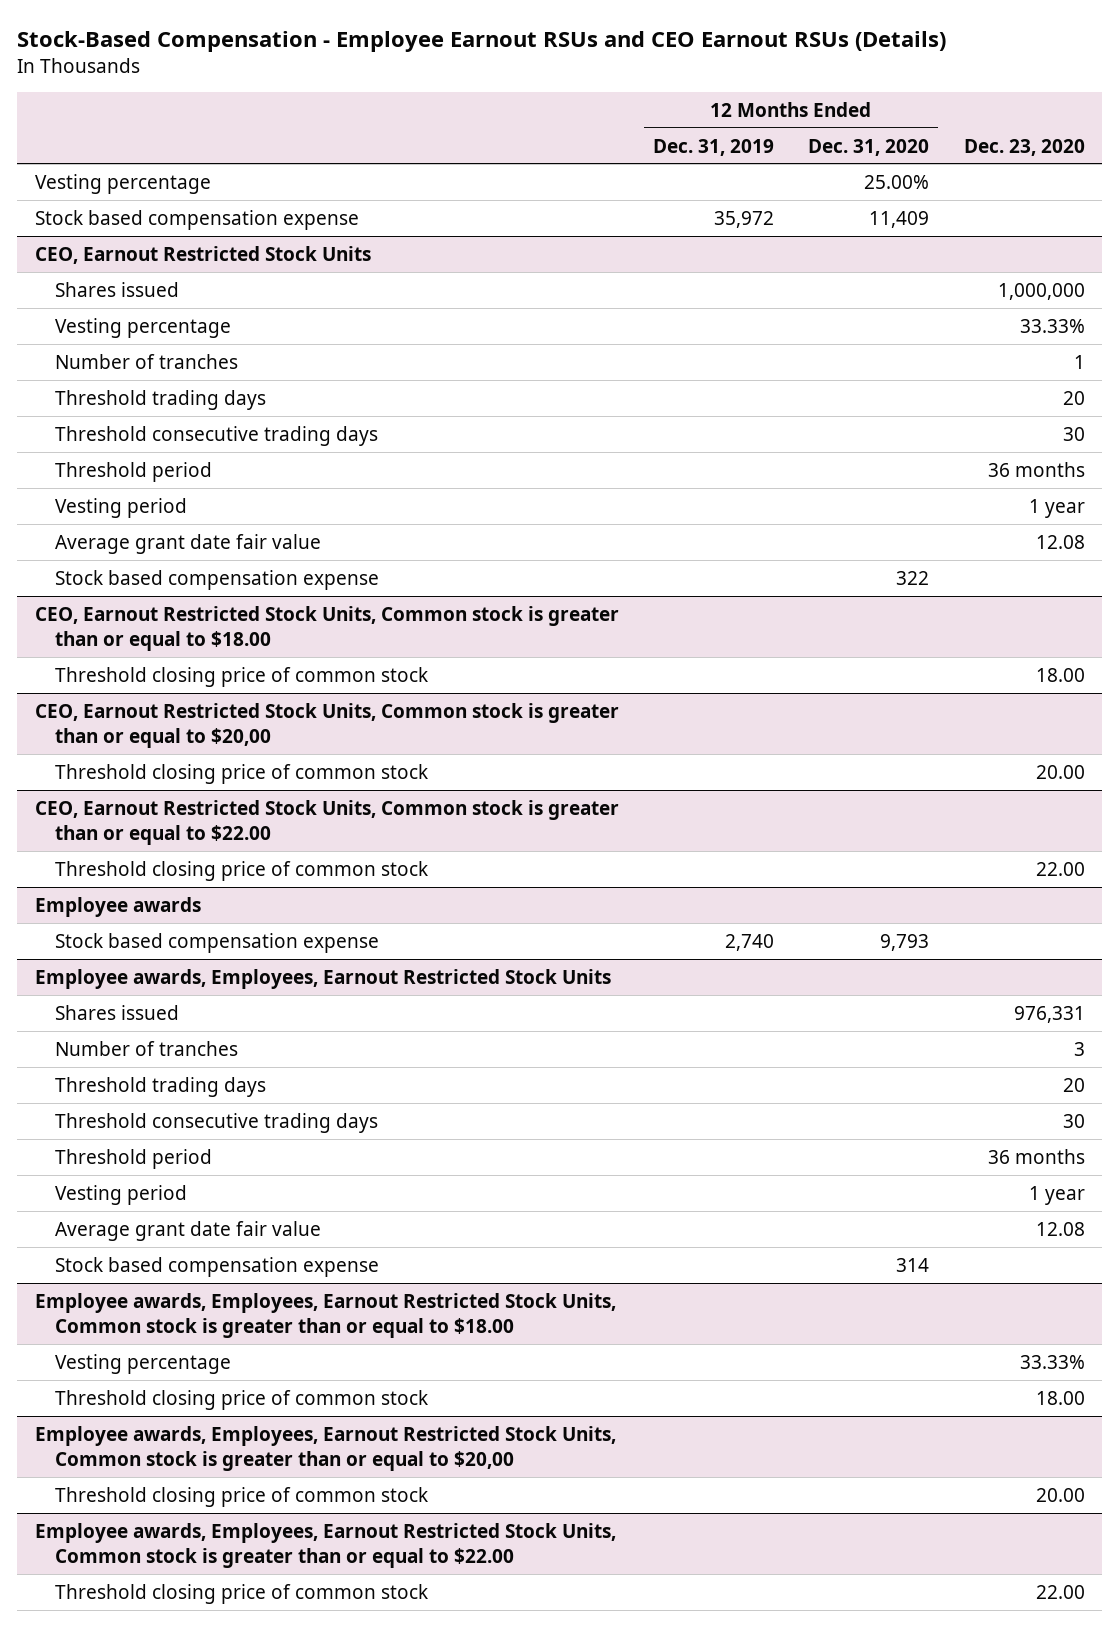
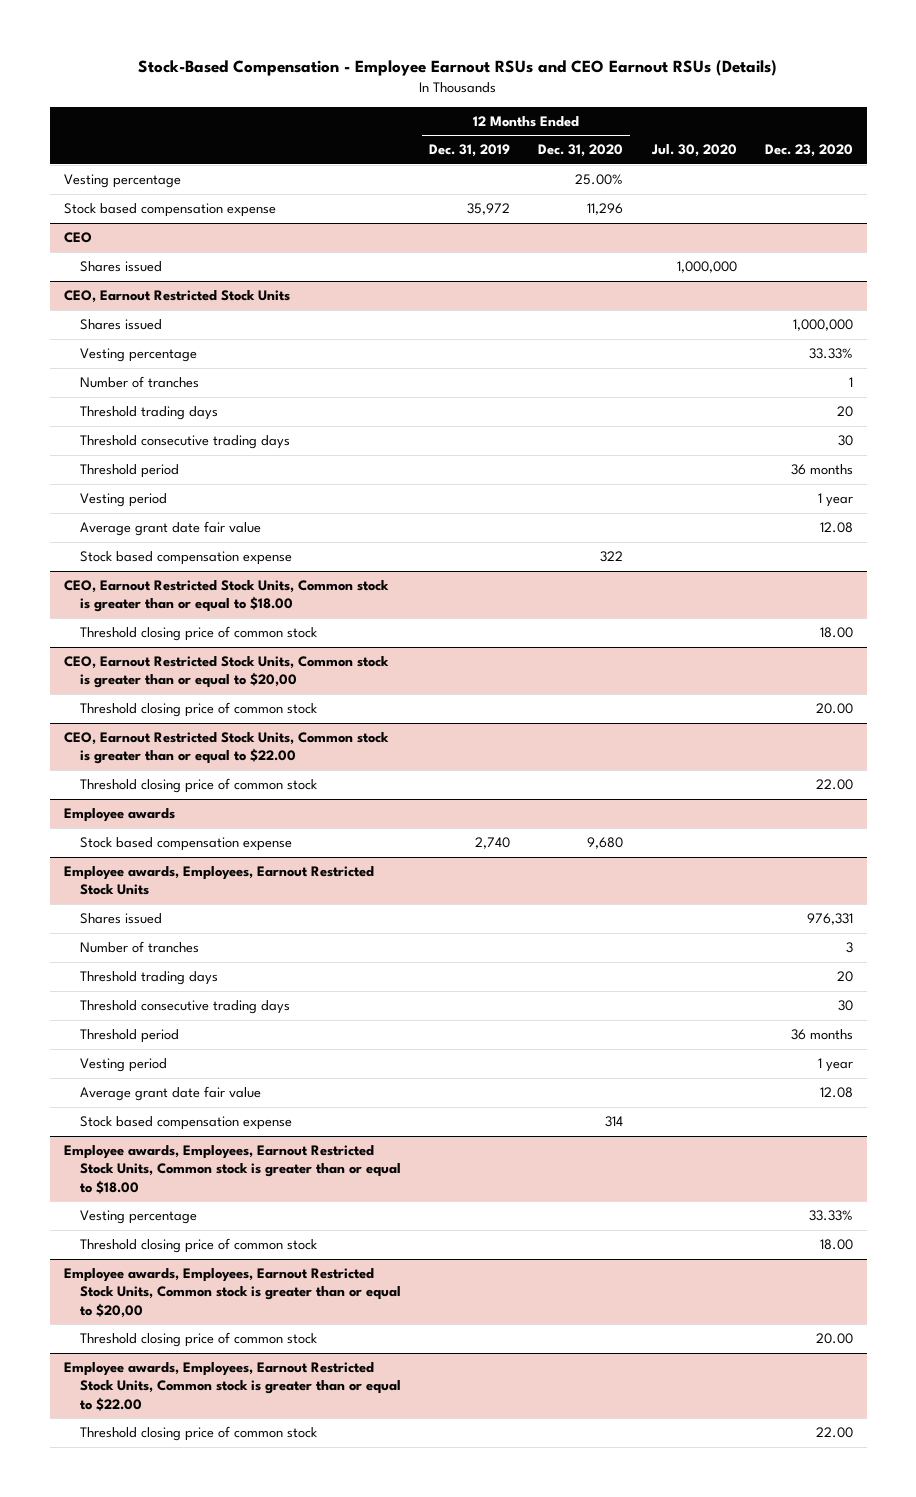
none -> [650,144,737,158] Jul. 30, 2020
[869,210,930,228] 11,409 -> [587,203,624,216] 11,296
none -> [63,232,92,244] CEO
none -> [80,261,163,273] Shares issued
[880,933,930,951] 9,793 -> [587,837,624,850] 9,680

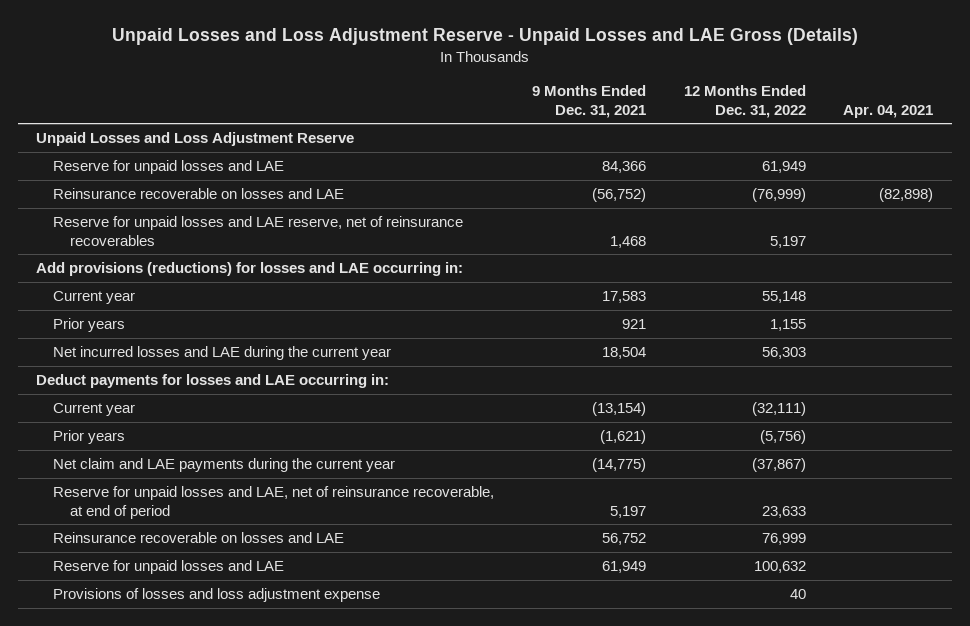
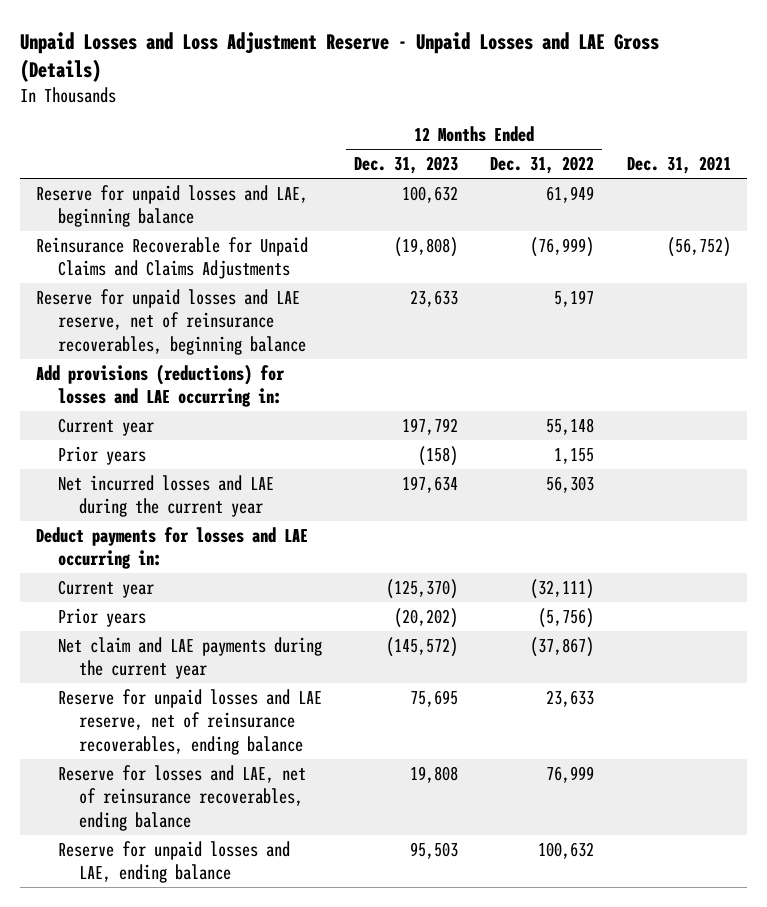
[532,85,647,118] 9 Months Ended Dec. 31, 2021 -> none
[843,104,934,118] Apr. 04, 2021 -> none
none -> [353,156,458,175] Dec. 31, 2023
none -> [626,156,731,175] Dec. 31, 2021
[36,132,355,147] Unpaid Losses and Loss Adjustment Reserve -> none
[53,160,285,175] Reserve for unpaid losses and LAE -> [36,184,309,228] Reserve for unpaid losses and LAE, beginning balance
[53,188,345,200] Reinsurance recoverable on losses and LAE -> [36,236,309,280] Reinsurance Recoverable for Unpaid Claims and Claims Adjustments
[53,216,464,246] Reserve for unpaid losses and LAE reserve, net of reinsurance recoverables -> [36,288,306,356] Reserve for unpaid losses and LAE reserve, net of reinsurance recoverables, beginning balance
[53,588,381,603] Provisions of losses and loss adjustment expense -> none
[53,486,495,519] Reserve for unpaid losses and LAE, net of reinsurance recoverable, at end of period -> [57,688,322,756] Reserve for unpaid losses and LAE reserve, net of reinsurance recoverables, ending balance
[53,532,345,544] Reinsurance recoverable on losses and LAE -> [57,764,306,832] Reserve for losses and LAE, net of reinsurance recoverables, ending balance
[53,560,285,575] Reserve for unpaid losses and LAE -> [57,840,290,884] Reserve for unpaid losses and LAE, ending balance

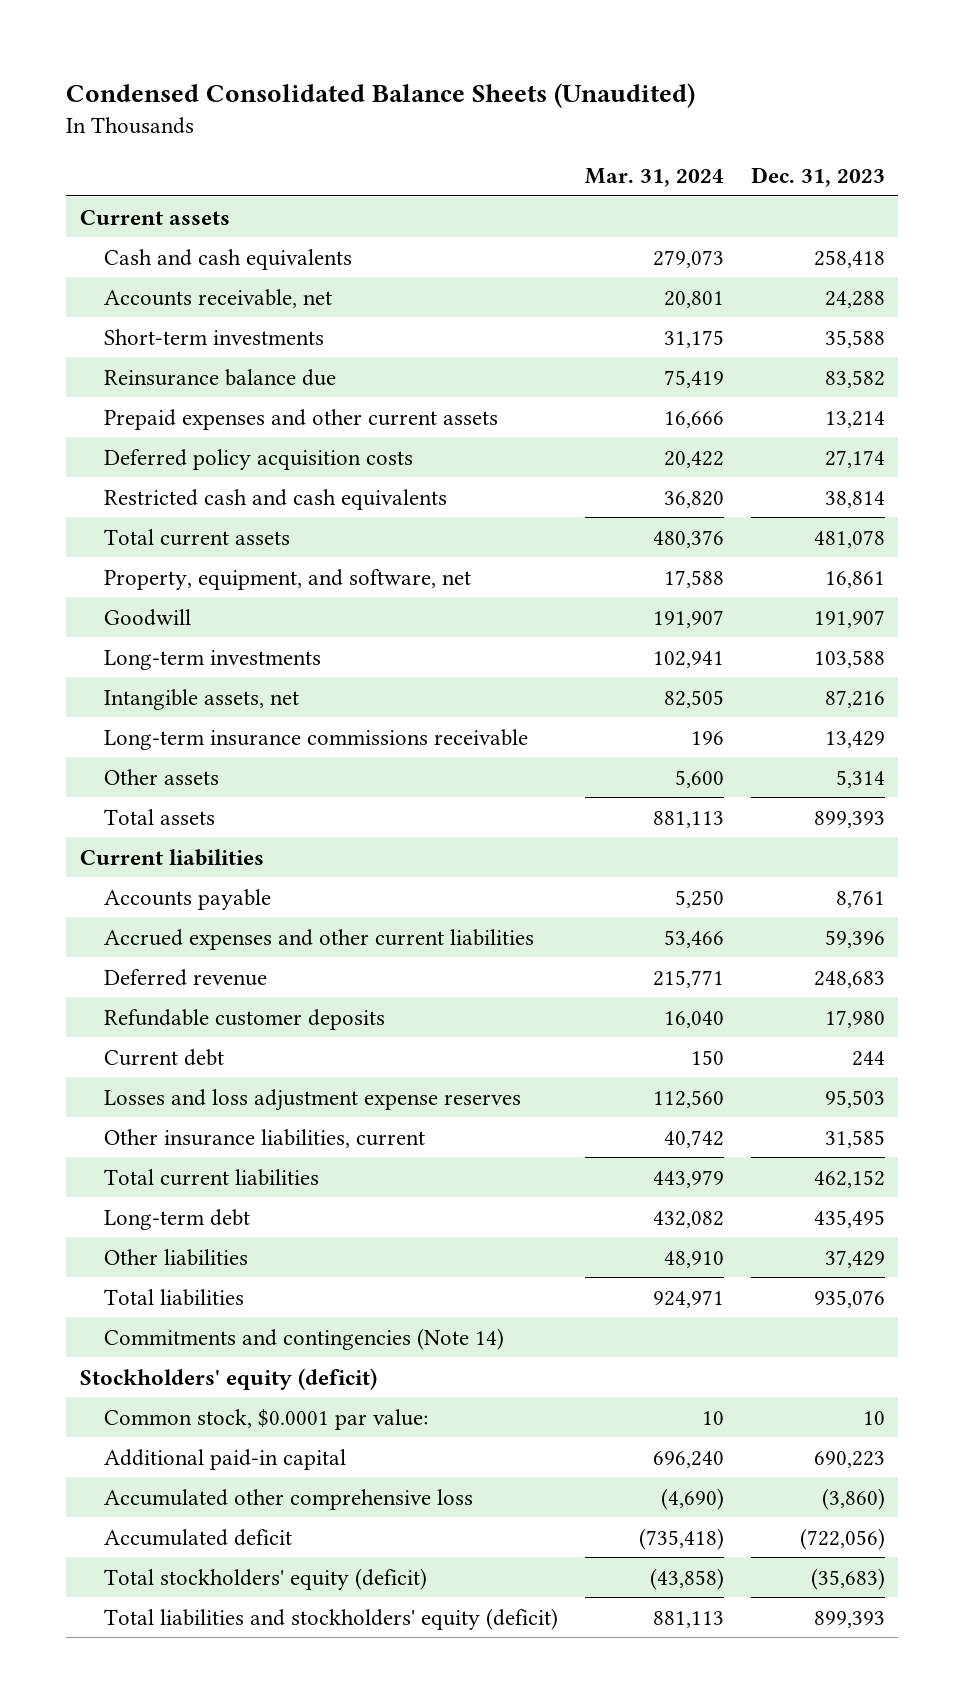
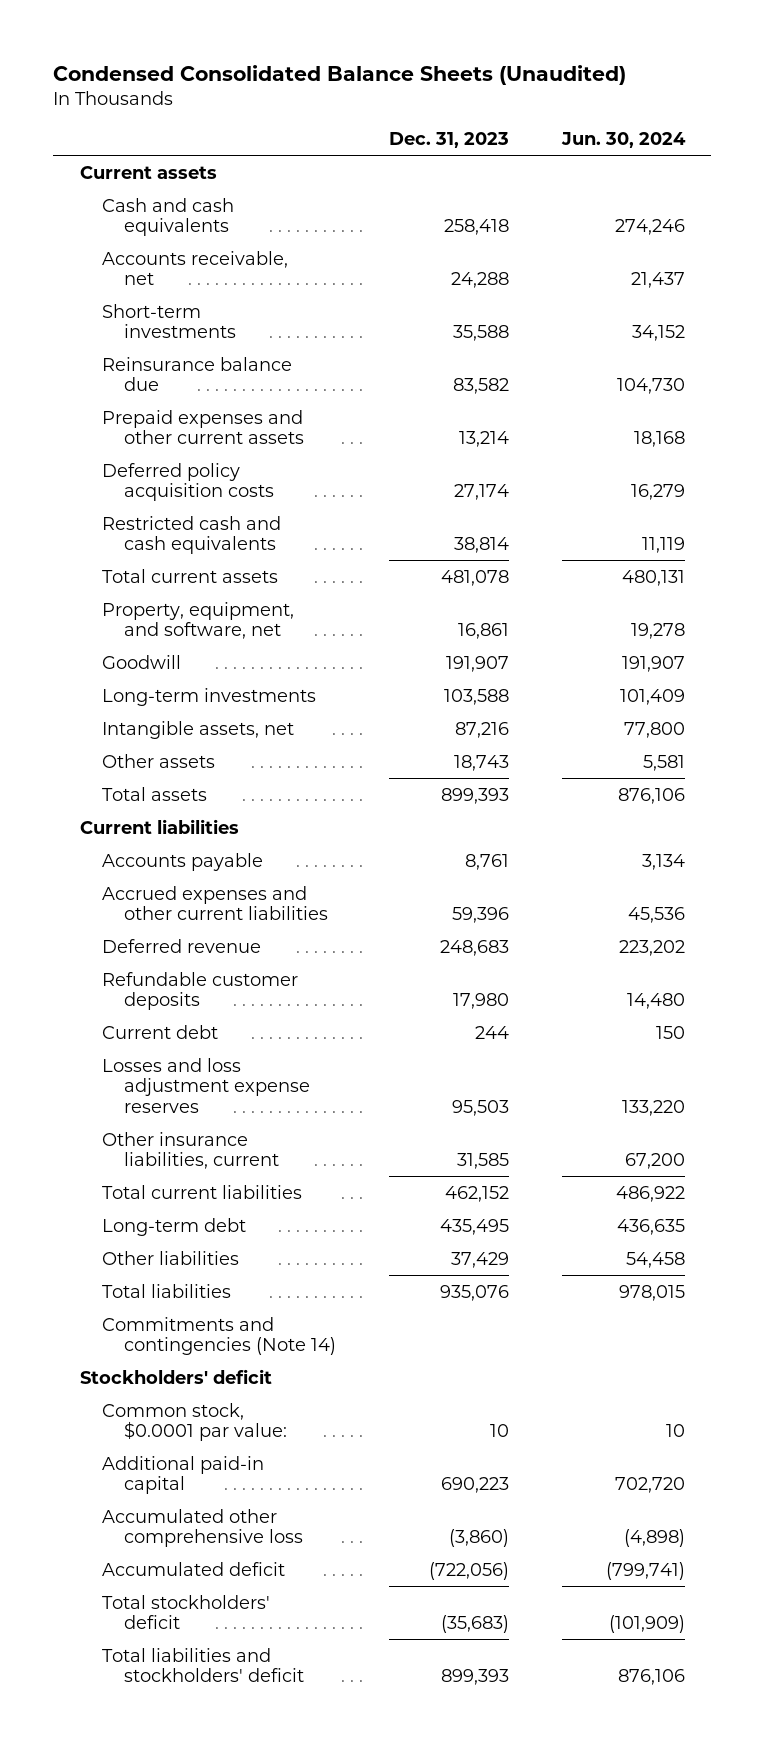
[584,168,724,188] Mar. 31, 2024 -> none
none -> [560,132,686,149] Jun. 30, 2024
[103,728,528,750] Long-term insurance commissions receivable -> none
[835,769,885,788] 5,314 -> [453,754,509,771] 18,743
[79,1367,377,1390] Stockholders' equity (deficit) -> [79,1368,272,1384] Stockholders' deficit
[103,1567,427,1590] Total stockholders' equity (deficit) -> [101,1594,270,1630] Total stockholders' deficit
[103,1607,558,1630] Total liabilities and stockholders' equity (deficit) -> [101,1647,305,1683] Total liabilities and stockholders' deficit

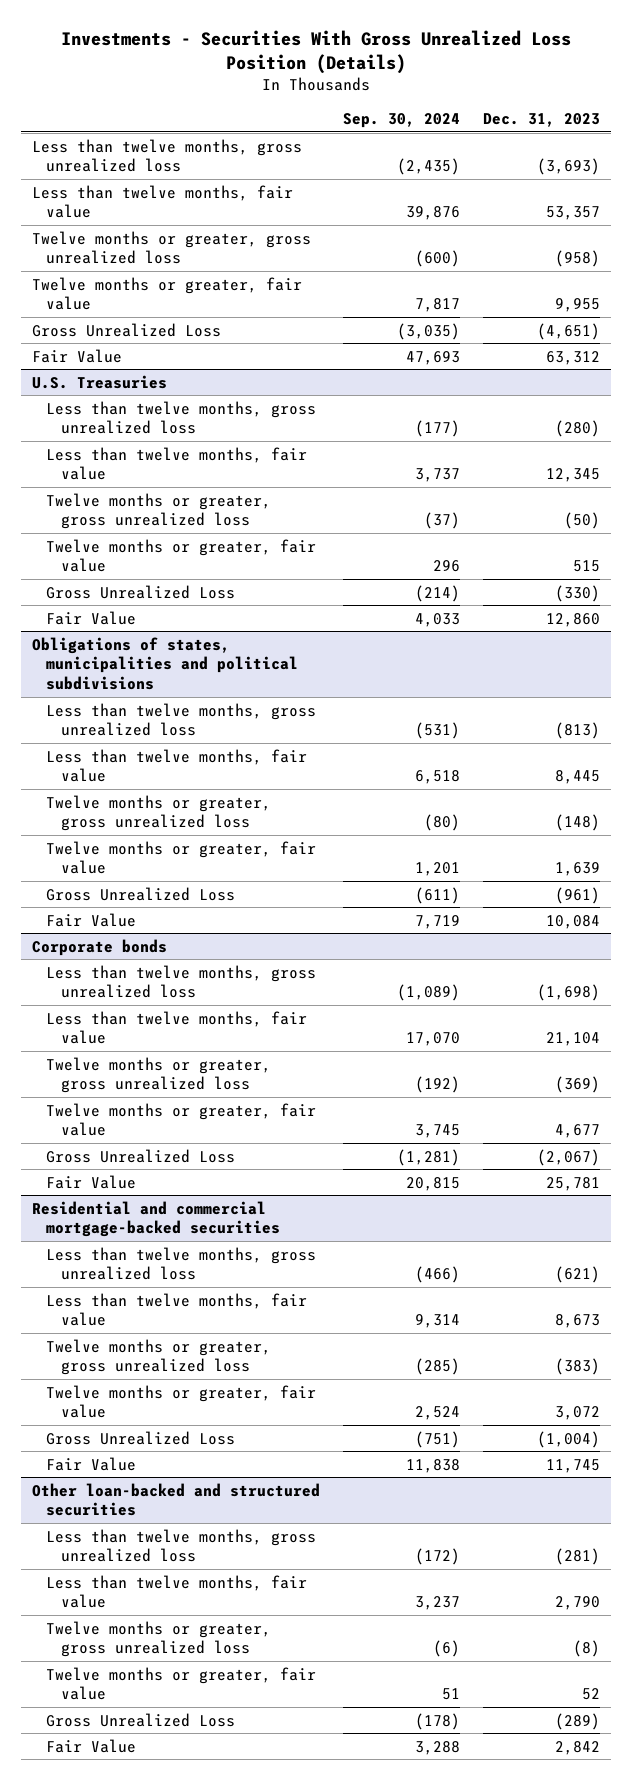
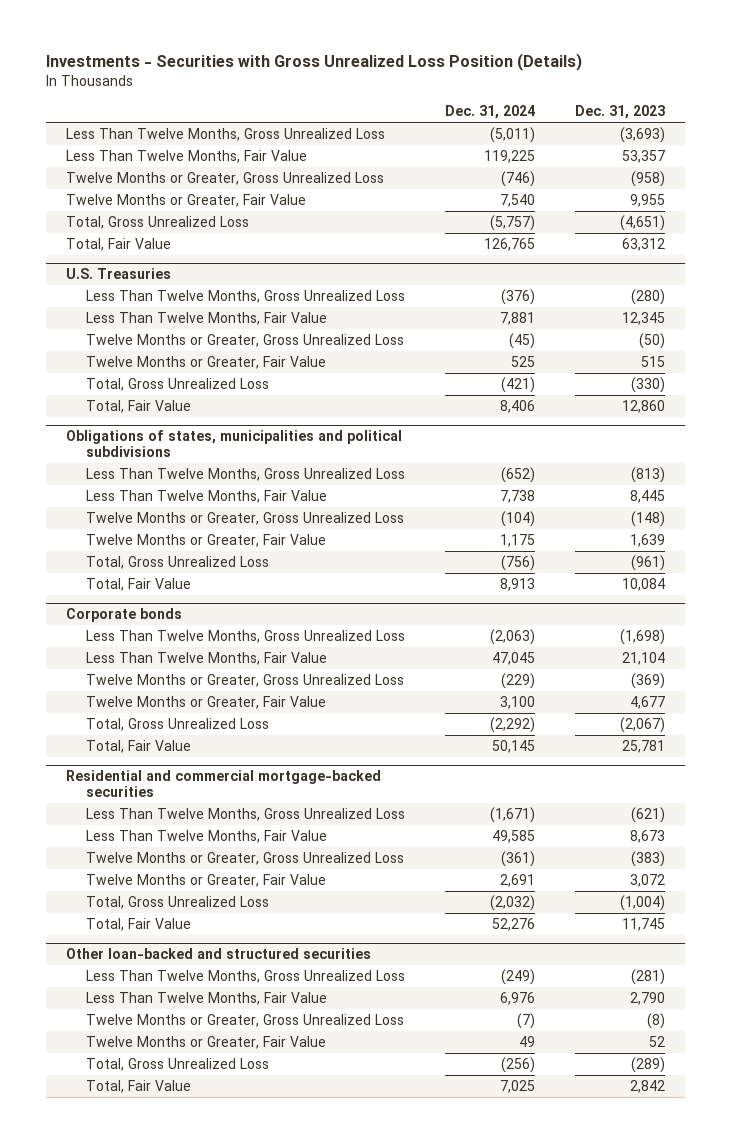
[60,29,571,74] Investments - Securities With Gross Unrealized Loss Position (Details) -> [45,53,582,72] Investments - Securities with Gross Unrealized Loss Position (Details)
[342,112,460,128] Sep. 30, 2024 -> none
none -> [445,105,536,120] Dec. 31, 2024
[32,138,303,173] Less than twelve months, gross unrealized loss -> [65,128,385,142] Less Than Twelve Months, Gross Unrealized Loss
[32,184,294,219] Less than twelve months, fair value -> [65,150,307,164] Less Than Twelve Months, Fair Value
[32,230,312,265] Twelve months or greater, gross unrealized loss -> [65,172,384,186] Twelve Months or Greater, Gross Unrealized Loss
[32,276,303,311] Twelve months or greater, fair value -> [65,194,306,208] Twelve Months or Greater, Fair Value
[32,322,222,337] Gross Unrealized Loss -> [65,216,249,230] Total, Gross Unrealized Loss
[32,348,123,363] Fair Value -> [65,238,171,252] Total, Fair Value
[46,400,317,435] Less than twelve months, gross unrealized loss -> [85,290,405,304] Less Than Twelve Months, Gross Unrealized Loss
[46,446,308,481] Less than twelve months, fair value -> [85,312,327,326] Less Than Twelve Months, Fair Value
[46,492,272,530] Twelve months or greater, gross unrealized loss -> [85,334,404,348] Twelve Months or Greater, Gross Unrealized Loss
[46,538,317,573] Twelve months or greater, fair value -> [85,356,326,370] Twelve Months or Greater, Fair Value
[46,584,236,599] Gross Unrealized Loss -> [85,378,269,392] Total, Gross Unrealized Loss
[46,610,137,625] Fair Value -> [85,400,191,414] Total, Fair Value
[46,702,317,737] Less than twelve months, gross unrealized loss -> [85,468,405,482] Less Than Twelve Months, Gross Unrealized Loss
[46,748,308,783] Less than twelve months, fair value -> [85,490,327,504] Less Than Twelve Months, Fair Value
[46,794,272,832] Twelve months or greater, gross unrealized loss -> [85,512,404,526] Twelve Months or Greater, Gross Unrealized Loss
[46,840,317,875] Twelve months or greater, fair value -> [85,534,326,548] Twelve Months or Greater, Fair Value
[46,886,236,901] Gross Unrealized Loss -> [85,556,269,570] Total, Gross Unrealized Loss
[46,912,137,927] Fair Value -> [85,578,191,592] Total, Fair Value
[46,964,317,999] Less than twelve months, gross unrealized loss -> [85,630,405,644] Less Than Twelve Months, Gross Unrealized Loss
[46,1010,308,1045] Less than twelve months, fair value -> [85,652,327,666] Less Than Twelve Months, Fair Value
[46,1056,272,1094] Twelve months or greater, gross unrealized loss -> [85,674,404,688] Twelve Months or Greater, Gross Unrealized Loss
[46,1102,317,1137] Twelve months or greater, fair value -> [85,696,326,710] Twelve Months or Greater, Fair Value
[46,1148,236,1163] Gross Unrealized Loss -> [85,718,269,732] Total, Gross Unrealized Loss
[46,1174,137,1189] Fair Value -> [85,740,191,754] Total, Fair Value
[46,1246,317,1281] Less than twelve months, gross unrealized loss -> [85,808,405,822] Less Than Twelve Months, Gross Unrealized Loss
[46,1292,308,1327] Less than twelve months, fair value -> [85,830,327,844] Less Than Twelve Months, Fair Value
[46,1338,272,1376] Twelve months or greater, gross unrealized loss -> [85,852,404,866] Twelve Months or Greater, Gross Unrealized Loss
[46,1384,317,1419] Twelve months or greater, fair value -> [85,874,326,888] Twelve Months or Greater, Fair Value
[46,1430,236,1445] Gross Unrealized Loss -> [85,896,269,910] Total, Gross Unrealized Loss
[46,1456,137,1471] Fair Value -> [85,918,191,932] Total, Fair Value
[46,1528,317,1563] Less than twelve months, gross unrealized loss -> [85,970,405,984] Less Than Twelve Months, Gross Unrealized Loss
[46,1574,308,1609] Less than twelve months, fair value -> [85,992,327,1006] Less Than Twelve Months, Fair Value
[46,1620,272,1658] Twelve months or greater, gross unrealized loss -> [85,1014,404,1028] Twelve Months or Greater, Gross Unrealized Loss
[46,1666,317,1701] Twelve months or greater, fair value -> [85,1036,326,1050] Twelve Months or Greater, Fair Value
[46,1712,236,1727] Gross Unrealized Loss -> [85,1058,269,1072] Total, Gross Unrealized Loss
[46,1738,137,1753] Fair Value -> [85,1080,191,1094] Total, Fair Value

